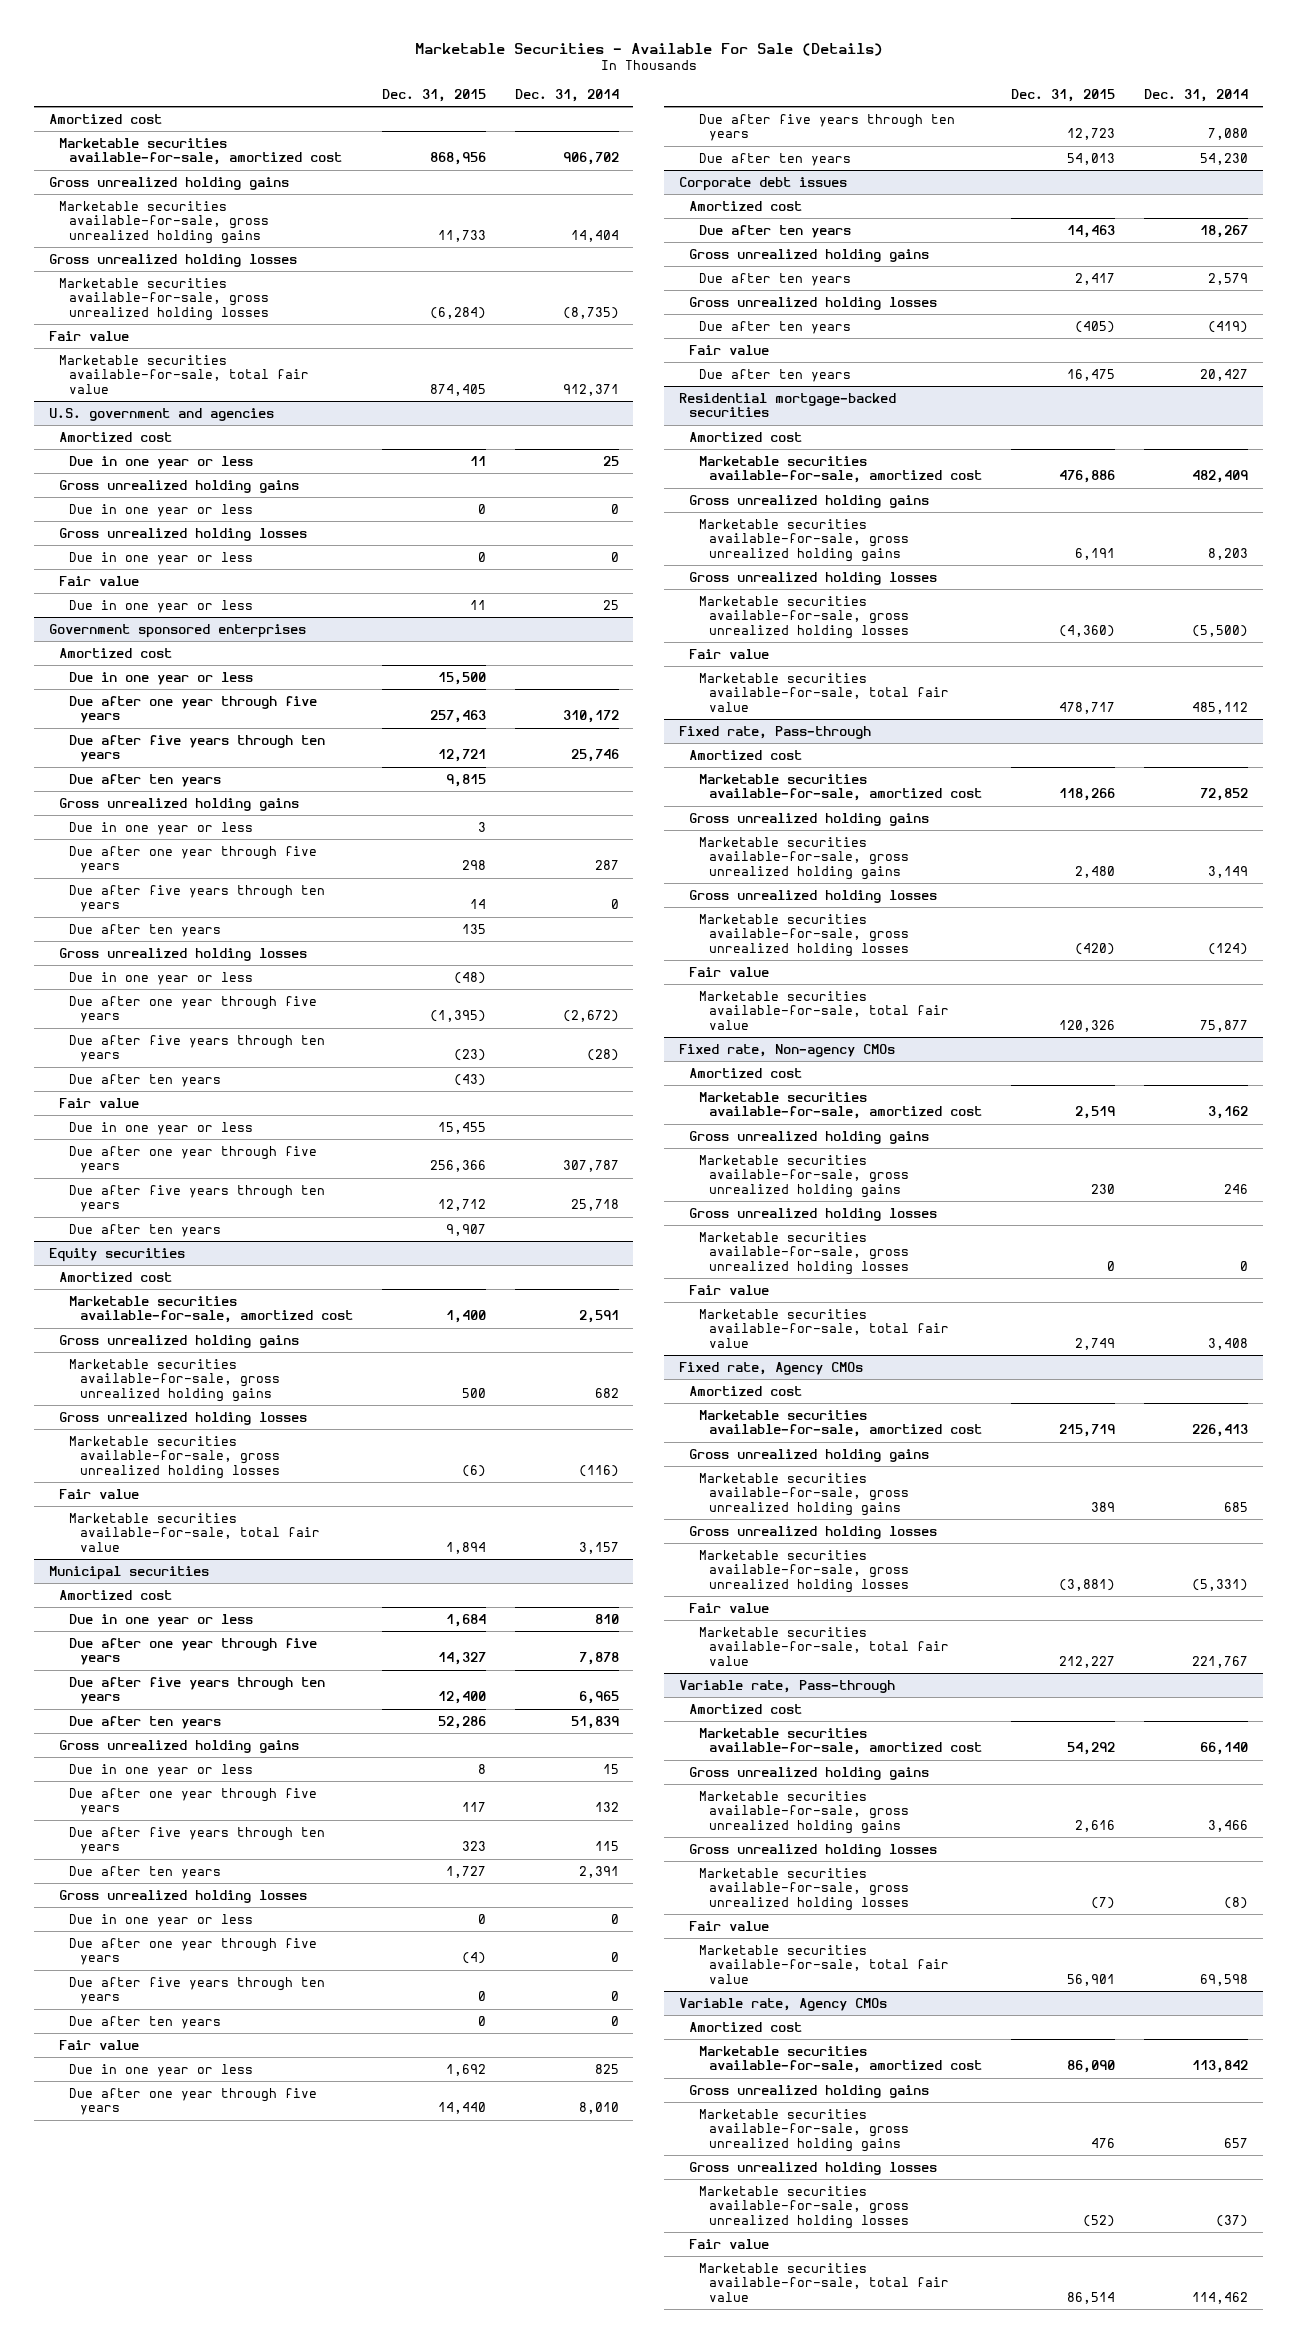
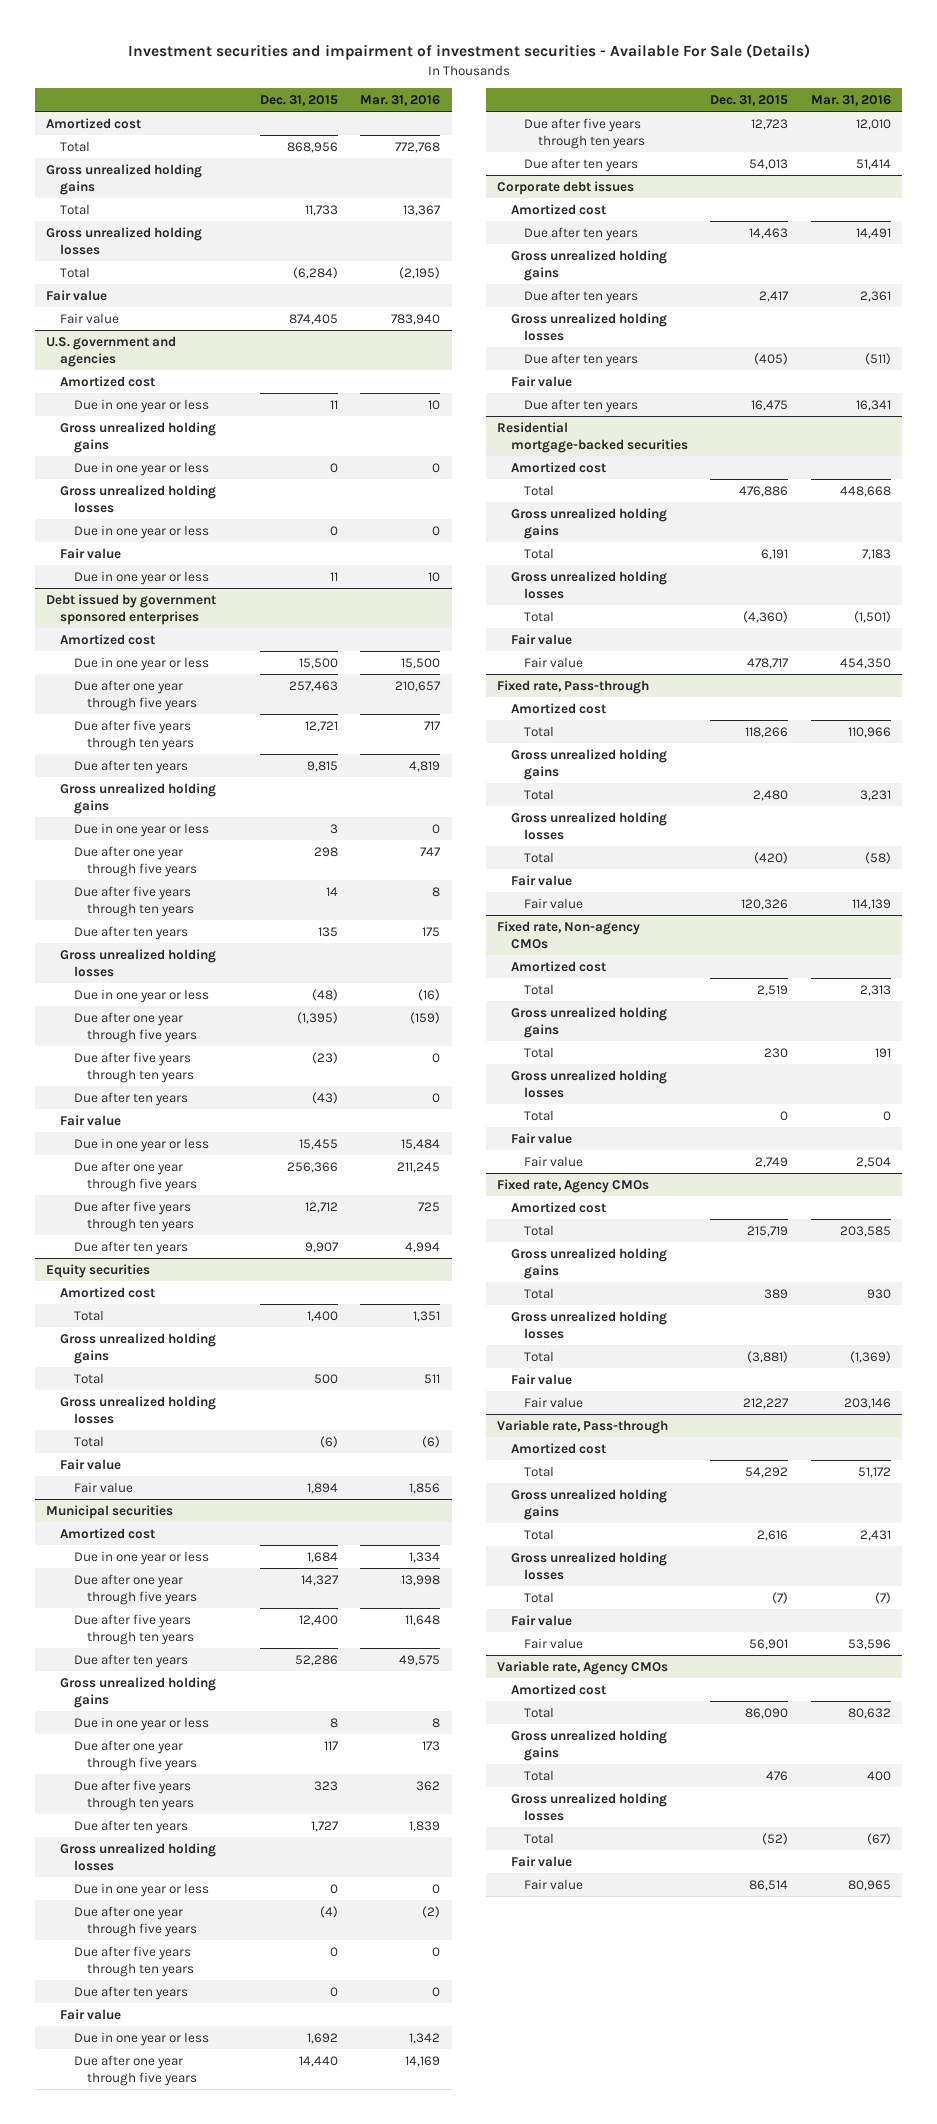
[414,42,883,56] Marketable Securities - Available For Sale (Details) -> [127,44,810,61] Investment securities and impairment of investment securities - Available For Sale (Details)
[514,89,619,103] Dec. 31, 2014 -> none
none -> [360,95,441,107] Mar. 31, 2016
[59,137,343,166] Marketable securities available-for-sale, amortized cost -> [60,140,91,152] Total
[59,200,270,245] Marketable securities available-for-sale, gross unrealized holding gains -> [60,203,91,215] Total
[59,277,270,322] Marketable securities available-for-sale, gross unrealized holding losses -> [60,266,91,278] Total
[59,354,310,395] Marketable securities available-for-sale, total fair value -> [60,312,120,324] Fair value
[48,623,306,638] Government sponsored enterprises -> [46,593,217,625] Debt issued by government sponsored enterprises
[69,1295,353,1324] Marketable securities available-for-sale, amortized cost -> [73,1309,104,1321] Total
[69,1358,280,1403] Marketable securities available-for-sale, gross unrealized holding gains -> [73,1372,104,1384] Total
[69,1435,280,1480] Marketable securities available-for-sale, gross unrealized holding losses -> [73,1435,104,1447] Total
[69,1512,320,1553] Marketable securities available-for-sale, total fair value -> [73,1481,133,1493] Fair value
[698,455,983,484] Marketable securities available-for-sale, amortized cost -> [524,484,555,496] Total
[698,518,910,563] Marketable securities available-for-sale, gross unrealized holding gains -> [524,547,555,559] Total
[698,595,910,640] Marketable securities available-for-sale, gross unrealized holding losses -> [524,610,555,622] Total
[698,672,950,713] Marketable securities available-for-sale, total fair value -> [524,656,584,668] Fair value
[698,773,983,802] Marketable securities available-for-sale, amortized cost -> [524,725,555,737] Total
[698,836,910,881] Marketable securities available-for-sale, gross unrealized holding gains -> [524,788,555,800] Total
[698,913,910,958] Marketable securities available-for-sale, gross unrealized holding losses -> [524,851,555,863] Total
[698,990,950,1031] Marketable securities available-for-sale, total fair value -> [524,897,584,909] Fair value
[698,1091,983,1120] Marketable securities available-for-sale, amortized cost -> [524,983,555,995] Total
[698,1154,910,1199] Marketable securities available-for-sale, gross unrealized holding gains -> [524,1046,555,1058] Total
[698,1231,910,1276] Marketable securities available-for-sale, gross unrealized holding losses -> [524,1109,555,1121] Total
[698,1308,950,1349] Marketable securities available-for-sale, total fair value -> [524,1155,584,1167] Fair value
[698,1409,983,1438] Marketable securities available-for-sale, amortized cost -> [524,1224,555,1236] Total
[698,1472,910,1517] Marketable securities available-for-sale, gross unrealized holding gains -> [524,1287,555,1299] Total
[698,1549,910,1594] Marketable securities available-for-sale, gross unrealized holding losses -> [524,1350,555,1362] Total
[698,1626,950,1667] Marketable securities available-for-sale, total fair value -> [524,1396,584,1408] Fair value
[698,1727,983,1756] Marketable securities available-for-sale, amortized cost -> [524,1465,555,1477] Total
[698,1790,910,1835] Marketable securities available-for-sale, gross unrealized holding gains -> [524,1528,555,1540] Total
[698,1867,910,1912] Marketable securities available-for-sale, gross unrealized holding losses -> [524,1591,555,1603] Total
[698,1944,950,1985] Marketable securities available-for-sale, total fair value -> [524,1637,584,1649] Fair value
[698,2045,983,2074] Marketable securities available-for-sale, amortized cost -> [524,1706,555,1718] Total
[698,2108,910,2153] Marketable securities available-for-sale, gross unrealized holding gains -> [524,1769,555,1781] Total
[698,2185,910,2230] Marketable securities available-for-sale, gross unrealized holding losses -> [524,1832,555,1844] Total
[698,2262,950,2303] Marketable securities available-for-sale, total fair value -> [524,1878,584,1890] Fair value

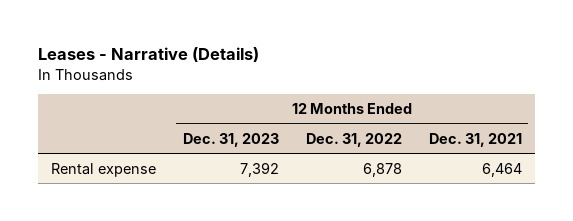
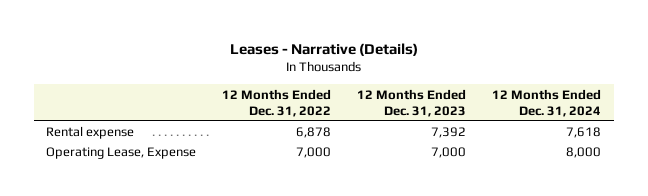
[428,132,522,147] Dec. 31, 2021 -> none
none -> [492,88,602,117] 12 Months Ended Dec. 31, 2024
none -> [46,147,197,160] Operating Lease, Expense

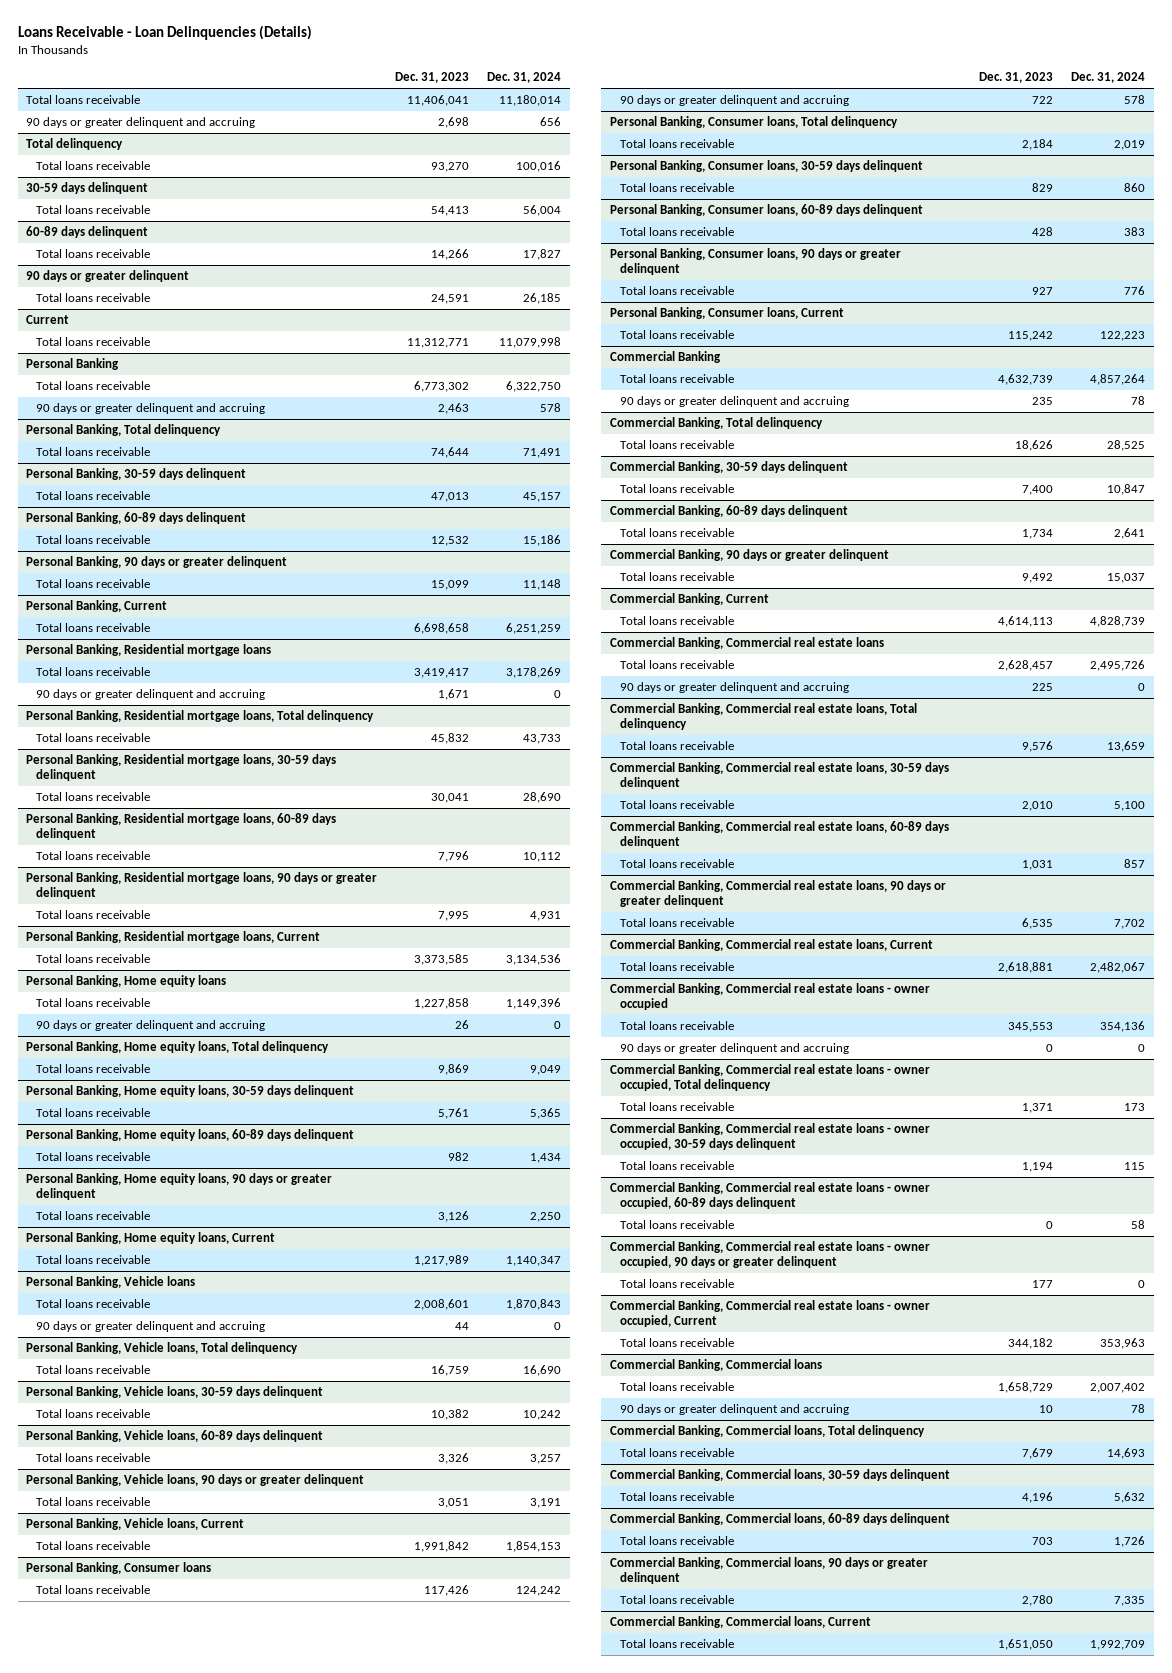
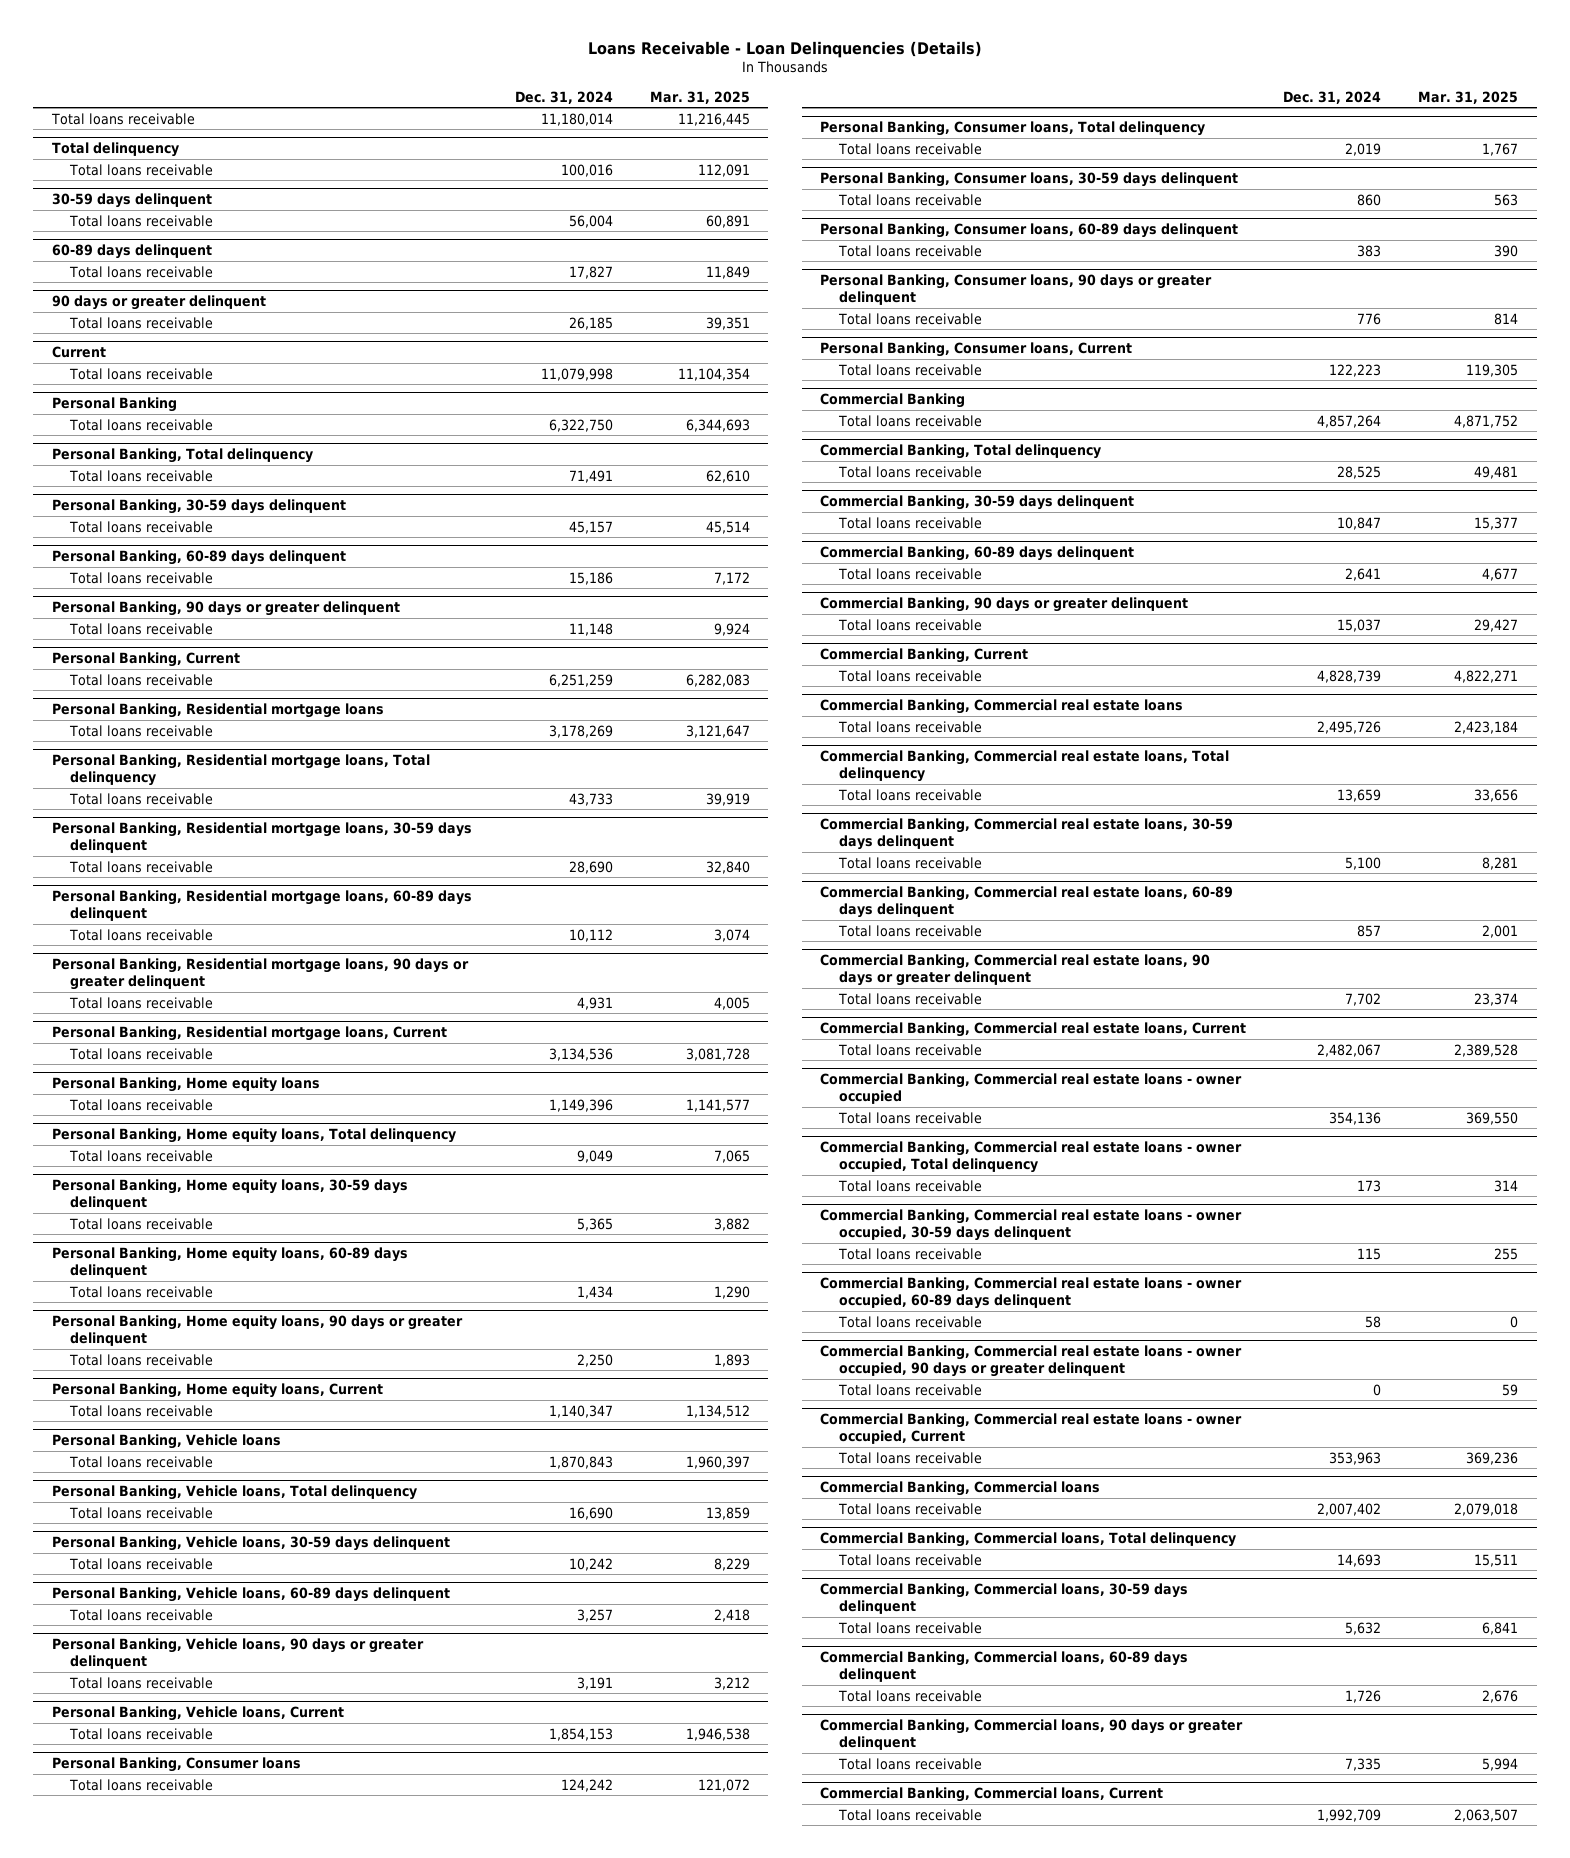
[395,72,470,84] Dec. 31, 2023 -> none
none -> [649,90,750,104] Mar. 31, 2025
[26,117,256,129] 90 days or greater delinquent and accruing -> none
[35,403,265,415] 90 days or greater delinquent and accruing -> none
[35,689,265,701] 90 days or greater delinquent and accruing -> none
[35,1020,265,1032] 90 days or greater delinquent and accruing -> none
[35,1321,265,1333] 90 days or greater delinquent and accruing -> none
[619,95,849,107] 90 days or greater delinquent and accruing -> none
[619,396,849,408] 90 days or greater delinquent and accruing -> none
[619,682,849,694] 90 days or greater delinquent and accruing -> none
[619,1043,849,1055] 90 days or greater delinquent and accruing -> none
[619,1404,849,1416] 90 days or greater delinquent and accruing -> none

